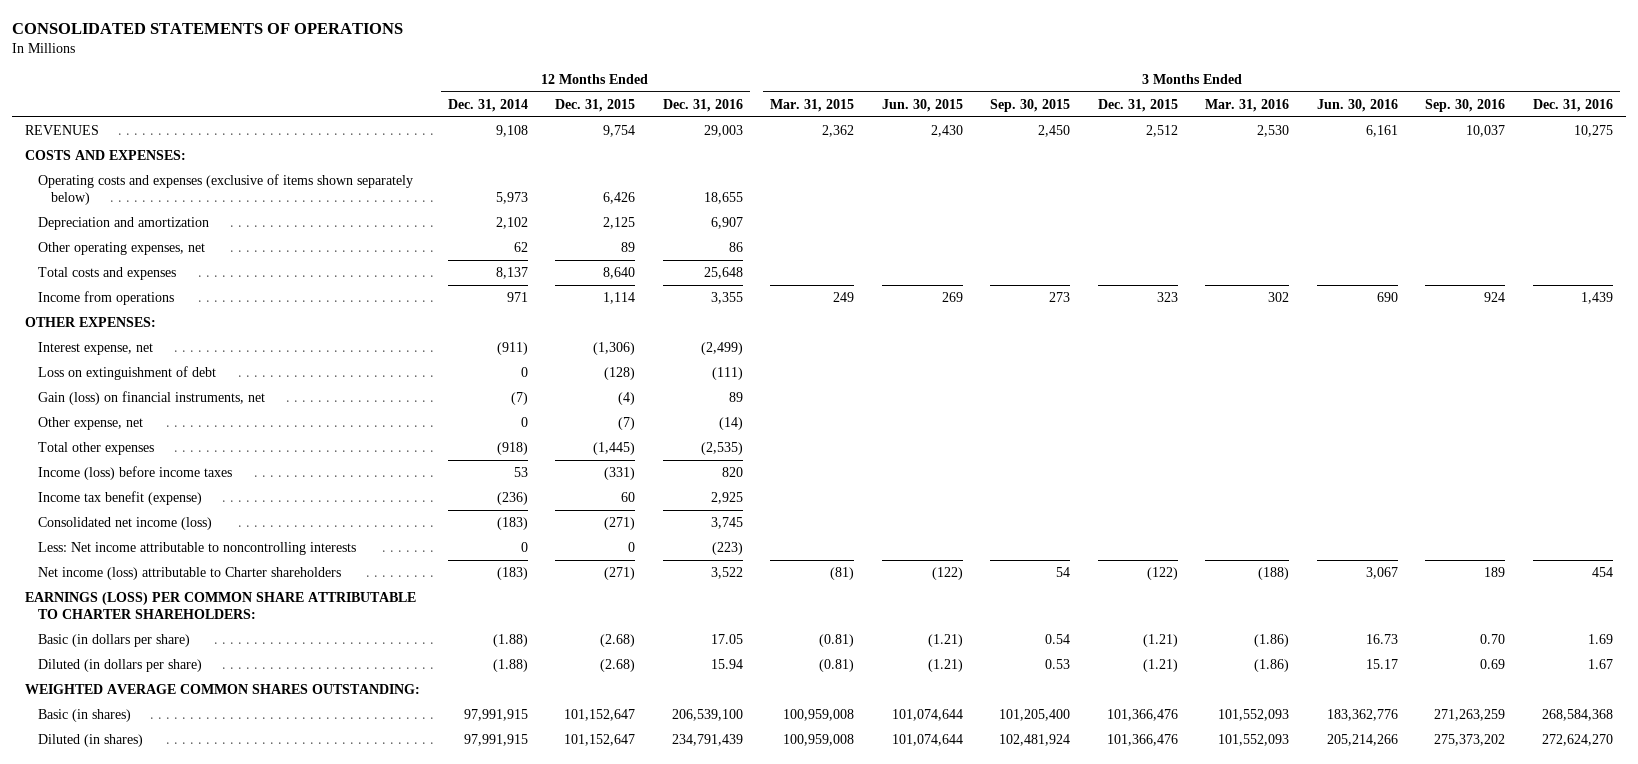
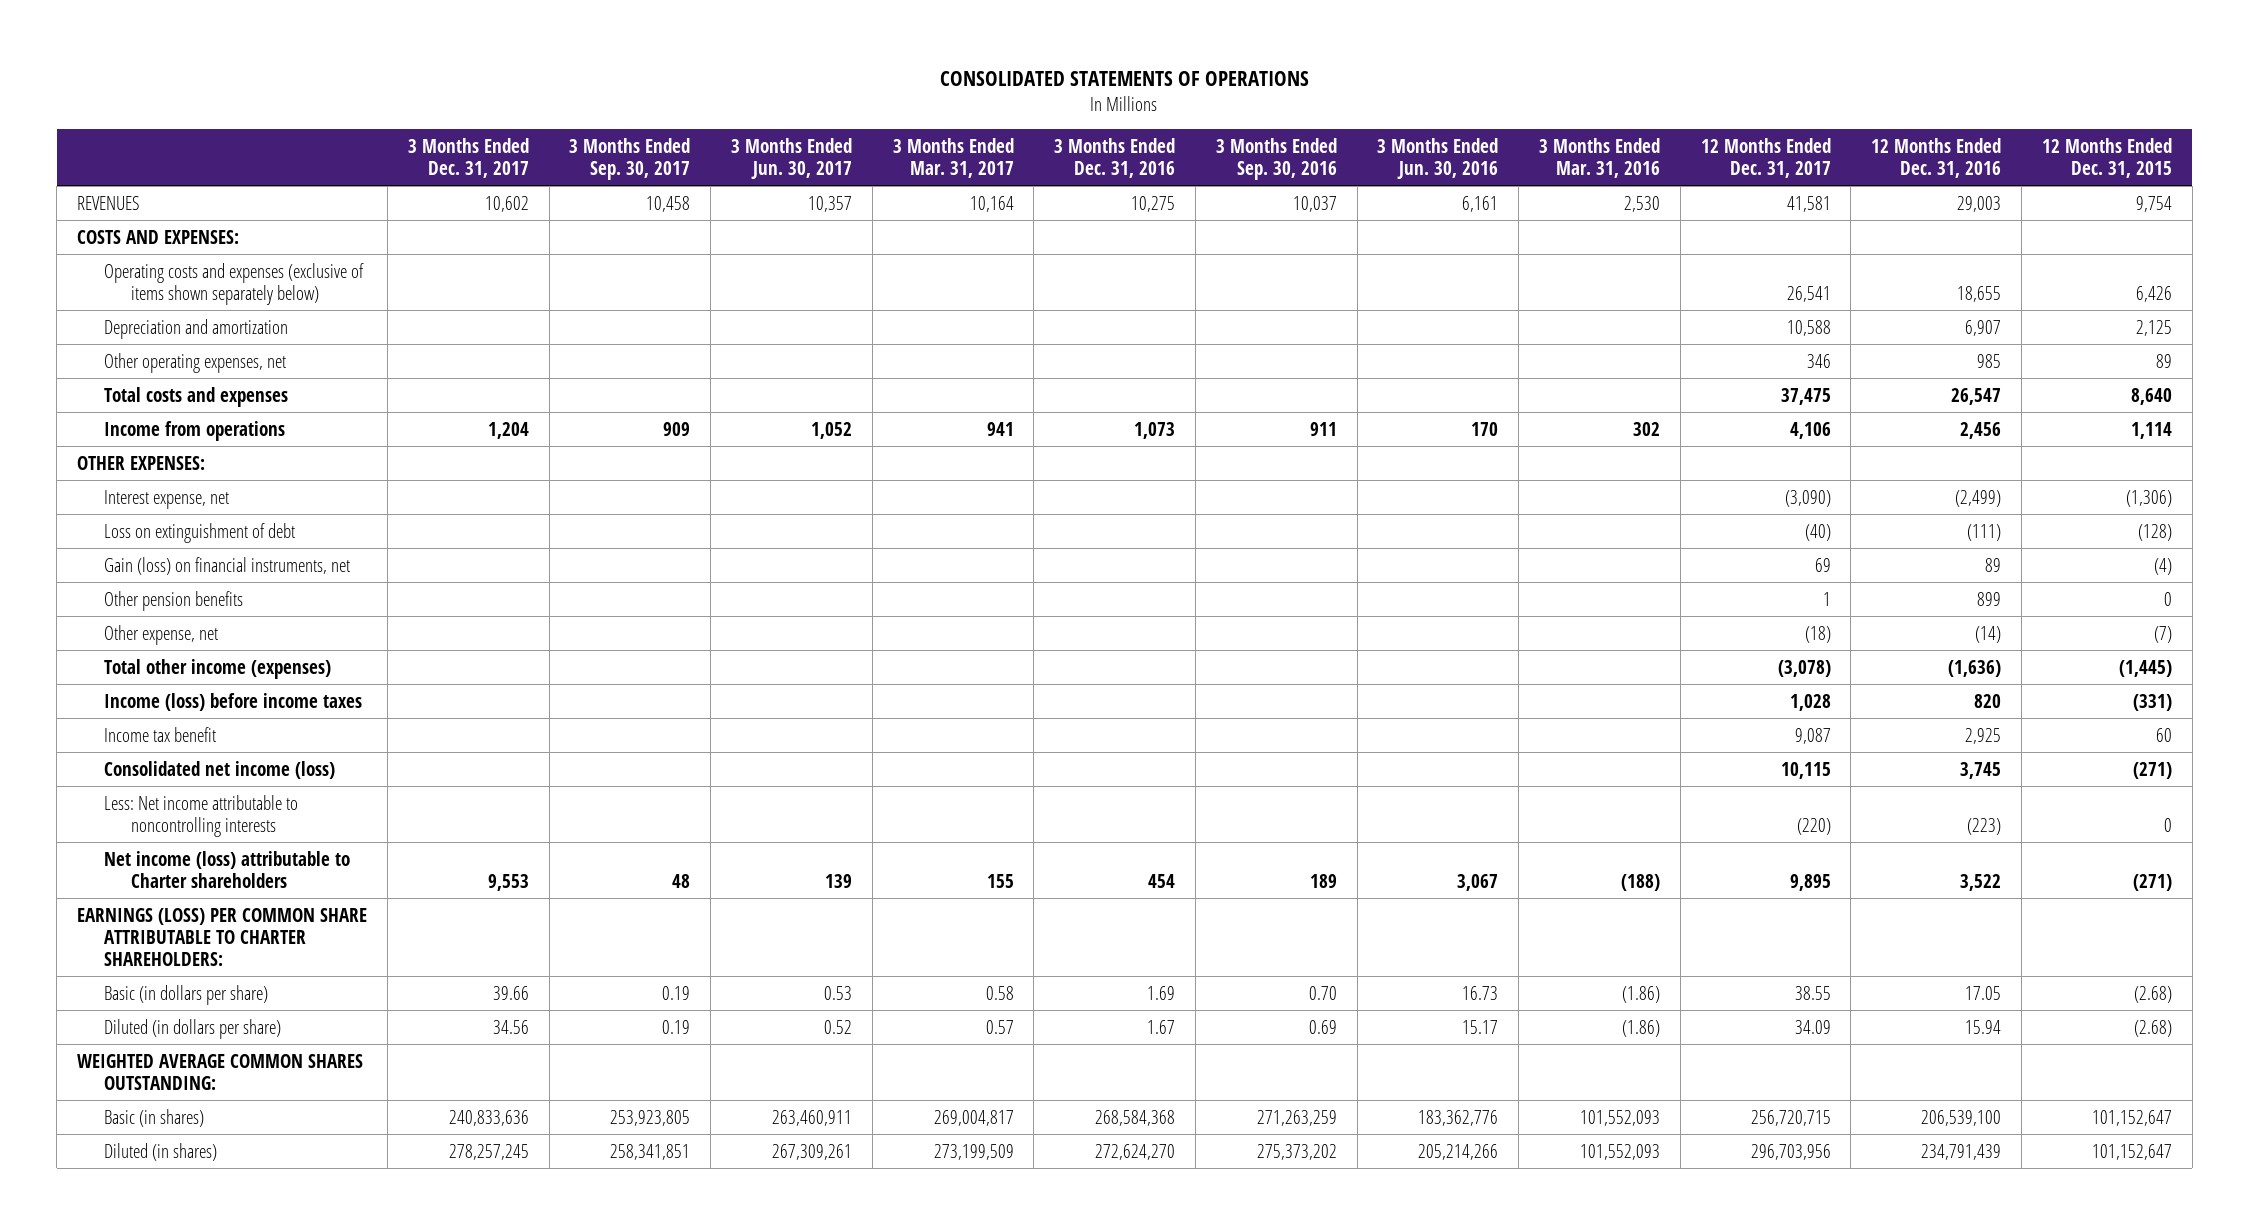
[447,98,528,112] Dec. 31, 2014 -> none
[770,98,855,112] Mar. 31, 2015 -> none
[881,98,963,112] Jun. 30, 2015 -> none
[990,98,1071,112] Sep. 30, 2015 -> none
[1097,98,1178,112] Dec. 31, 2015 -> none
none -> [407,137,529,178] 3 Months Ended Dec. 31, 2017
none -> [569,137,691,180] 3 Months Ended Sep. 30, 2017
none -> [731,137,853,179] 3 Months Ended Jun. 30, 2017
none -> [892,137,1014,178] 3 Months Ended Mar. 31, 2017
none -> [1700,137,1831,178] 12 Months Ended Dec. 31, 2017
[728,242,743,253] 86 -> [1977,353,2002,368] 985
[703,267,743,280] 25,648 -> [1951,387,2002,405] 26,547
[710,292,743,305] 3,355 -> [1960,421,2002,439] 2,456
[1376,292,1398,303] 690 -> [1471,421,1499,436] 170
[1484,292,1506,303] 924 -> [1309,421,1337,436] 911
[1580,292,1613,305] 1,439 -> [1134,421,1176,439] 1,073
none -> [104,590,244,611] Other pension benefits
[38,442,155,456] Total other expenses -> [104,658,332,679] Total other income (expenses)
[700,442,743,456] (2,535) -> [1948,659,2002,677] (1,636)
[38,491,203,506] Income tax benefit (expense) -> [104,726,217,742] Income tax benefit

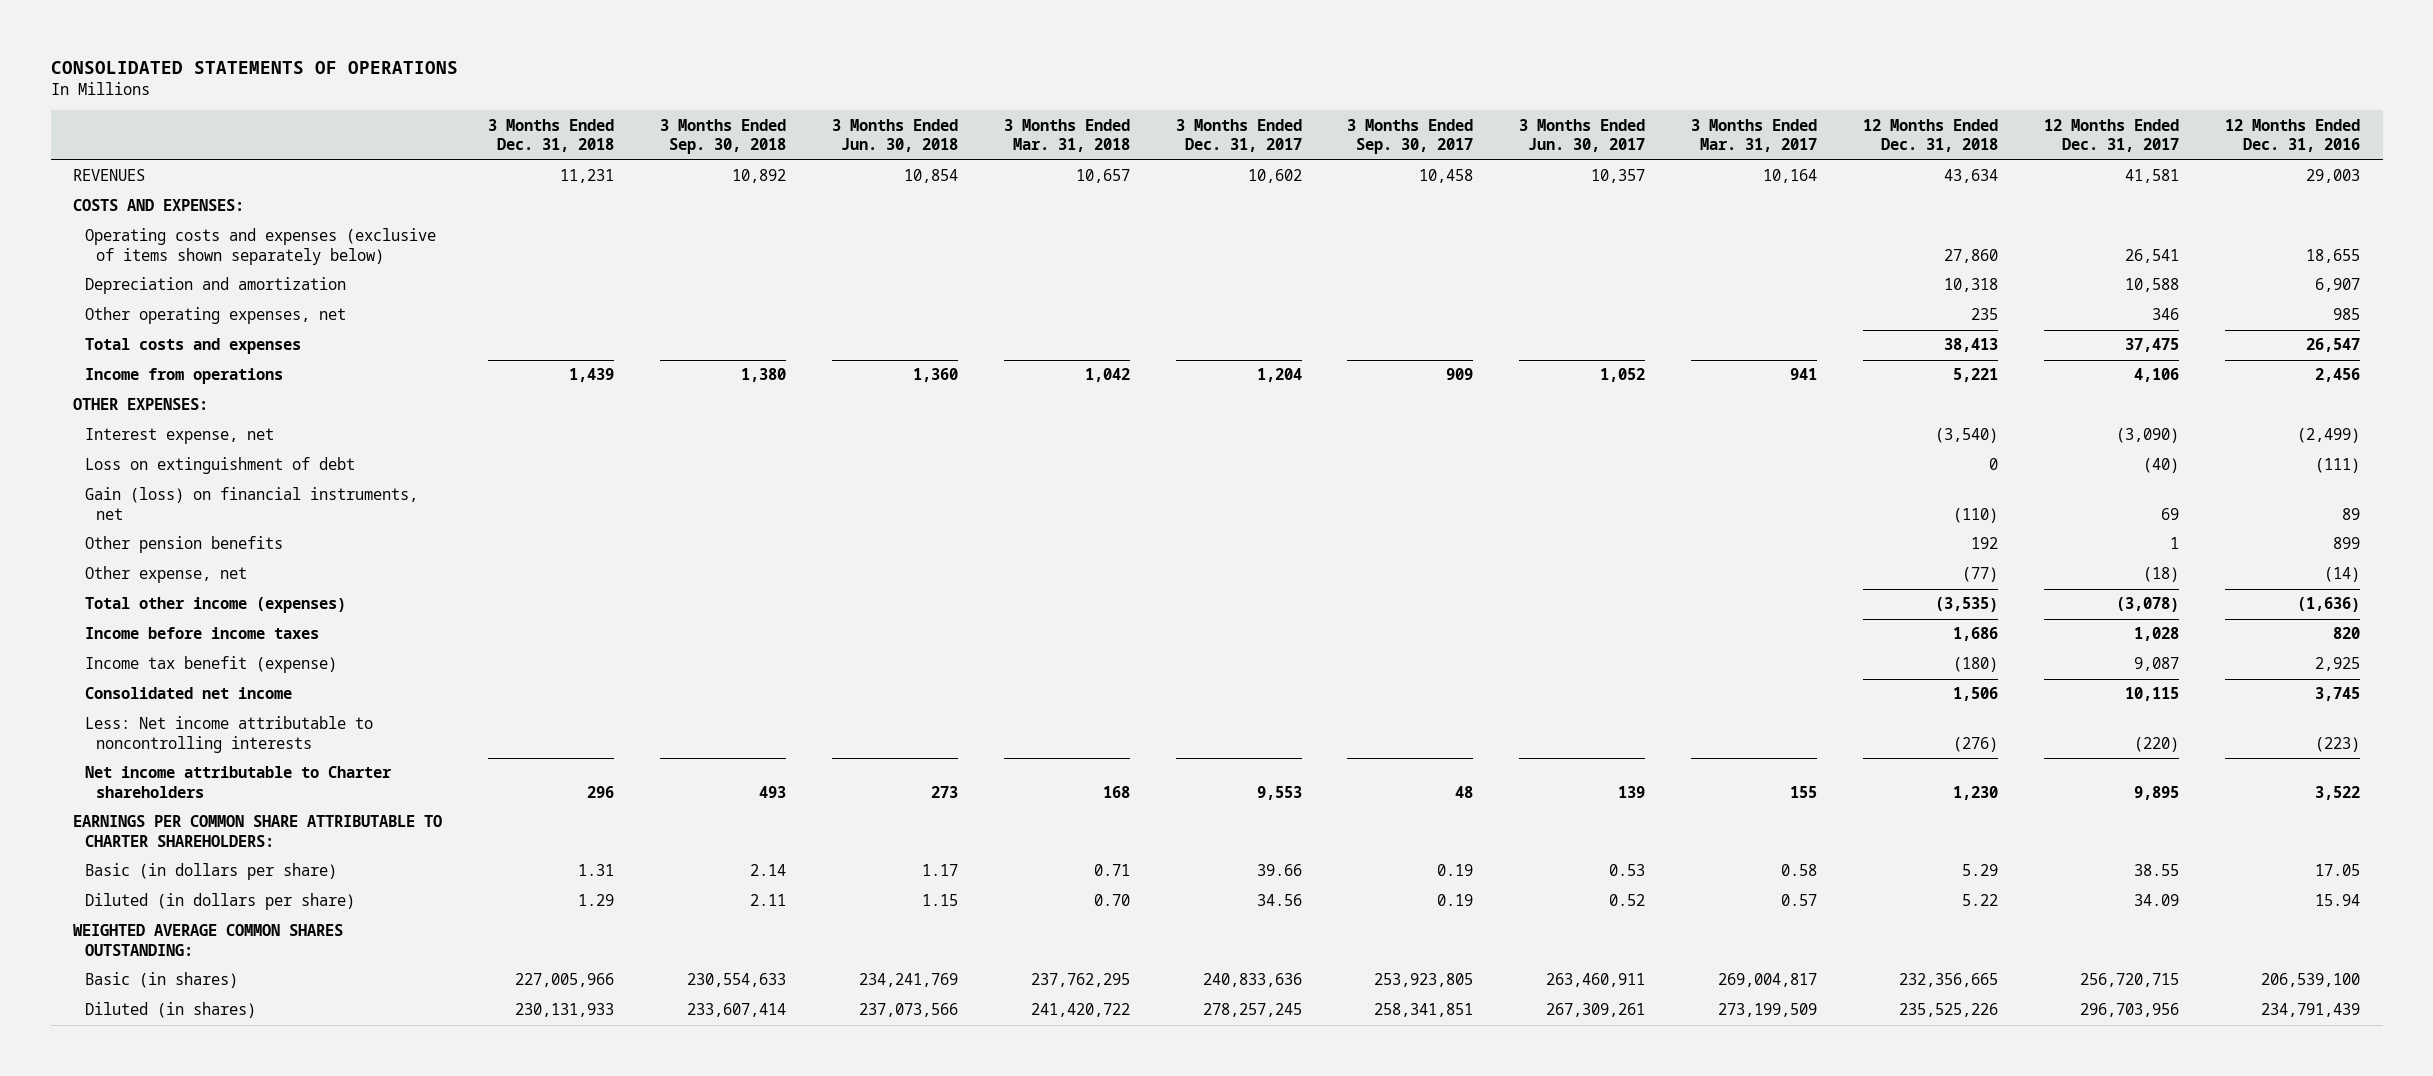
[1054,137,1176,178] 3 Months Ended Dec. 31, 2016 -> none
[1215,137,1337,180] 3 Months Ended Sep. 30, 2016 -> none
[1377,137,1499,179] 3 Months Ended Jun. 30, 2016 -> none
[1538,137,1660,178] 3 Months Ended Mar. 31, 2016 -> none
[2041,137,2172,178] 12 Months Ended Dec. 31, 2015 -> none
none -> [488,118,615,153] 3 Months Ended Dec. 31, 2018
none -> [660,118,787,155] 3 Months Ended Sep. 30, 2018
none -> [831,118,958,153] 3 Months Ended Jun. 30, 2018
none -> [1003,118,1130,153] 3 Months Ended Mar. 31, 2018
none -> [1862,118,1998,153] 12 Months Ended Dec. 31, 2018
[104,692,363,711] Income (loss) before income taxes -> [84,627,319,640] Income before income taxes
[104,726,217,742] Income tax benefit -> [84,656,337,674] Income tax benefit (expense)
[104,760,336,779] Consolidated net income (loss) -> [84,687,292,700] Consolidated net income
[104,850,351,888] Net income (loss) attributable to Charter shareholders -> [84,766,392,798] Net income attributable to Charter shareholders
[77,907,368,966] EARNINGS (LOSS) PER COMMON SHARE ATTRIBUTABLE TO CHARTER SHAREHOLDERS: -> [73,815,443,847] EARNINGS PER COMMON SHARE ATTRIBUTABLE TO CHARTER SHAREHOLDERS:

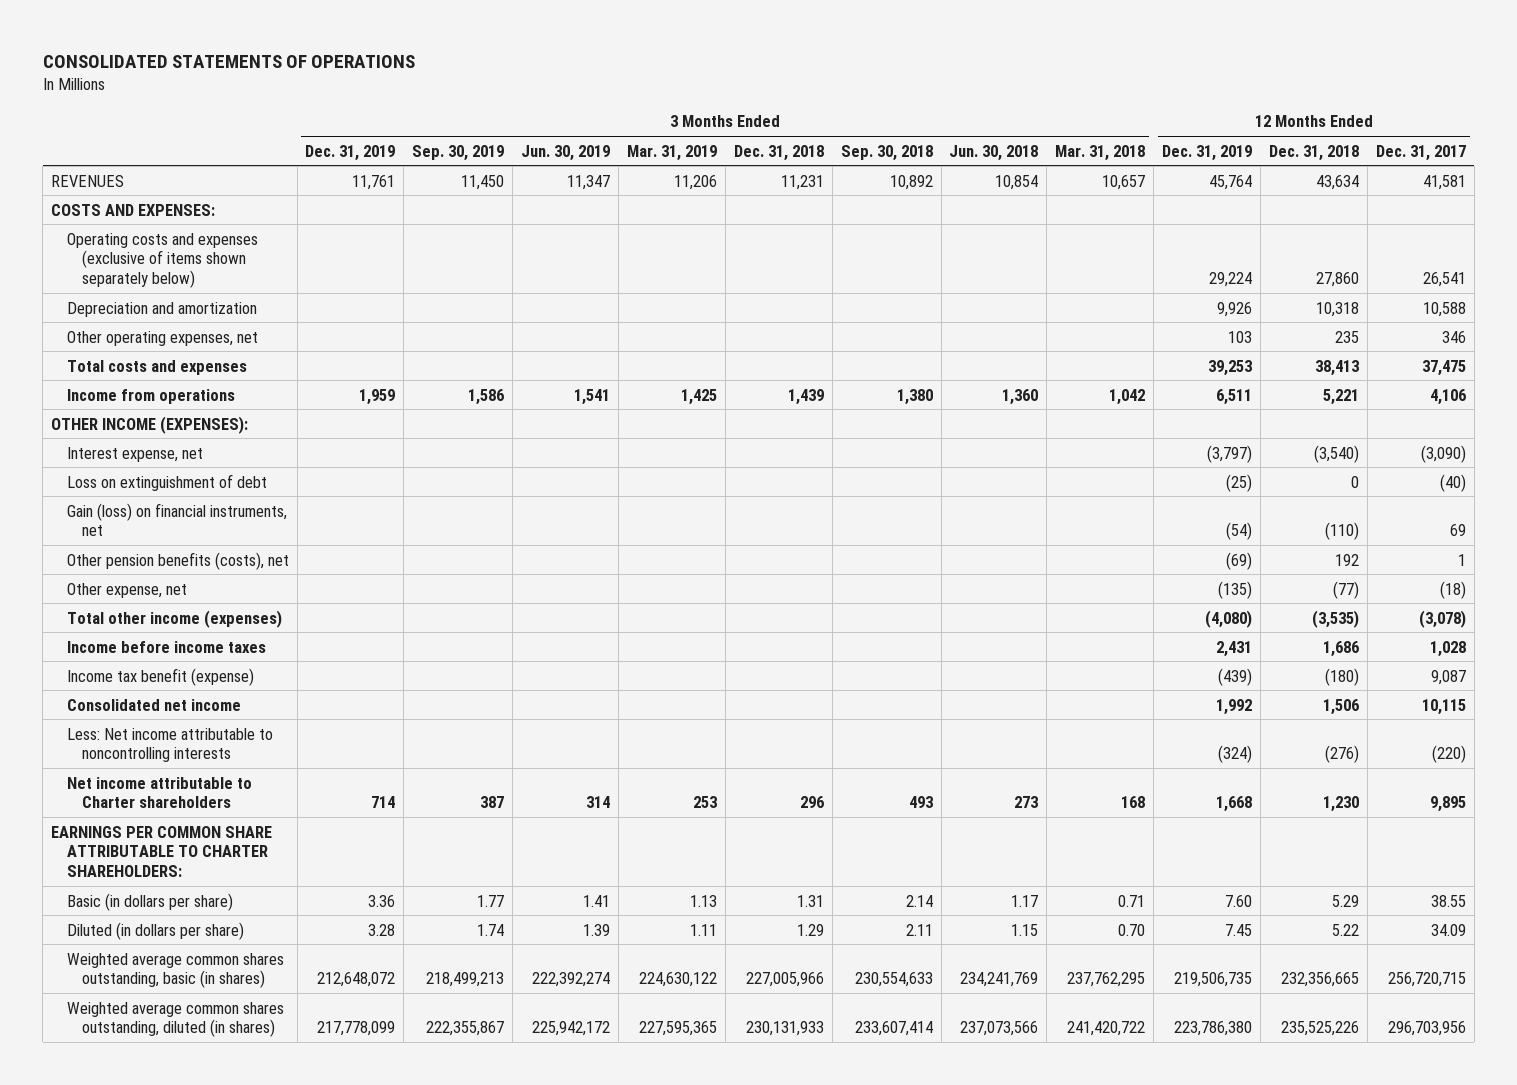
[1175,118,1302,153] 3 Months Ended Dec. 31, 2017 -> none
[1347,118,1474,155] 3 Months Ended Sep. 30, 2017 -> none
[1519,118,1646,153] 3 Months Ended Jun. 30, 2017 -> none
[1691,118,1818,153] 3 Months Ended Mar. 31, 2017 -> none
[2224,118,2360,153] 12 Months Ended Dec. 31, 2016 -> none
none -> [305,144,396,161] Dec. 31, 2019
none -> [412,144,505,161] Sep. 30, 2019
none -> [521,144,611,161] Jun. 30, 2019
none -> [626,144,717,161] Mar. 31, 2019
none -> [1162,144,1253,161] Dec. 31, 2019
[73,398,209,411] OTHER EXPENSES: -> [50,415,248,434] OTHER INCOME (EXPENSES):
[84,536,283,554] Other pension benefits -> [66,551,289,570] Other pension benefits (costs), net
[73,924,344,956] WEIGHTED AVERAGE COMMON SHARES OUTSTANDING: -> none
[84,972,238,989] Basic (in shares) -> [66,952,284,989] Weighted average common shares outstanding, basic (in shares)
[84,1002,256,1019] Diluted (in shares) -> [66,1001,284,1038] Weighted average common shares outstanding, diluted (in shares)

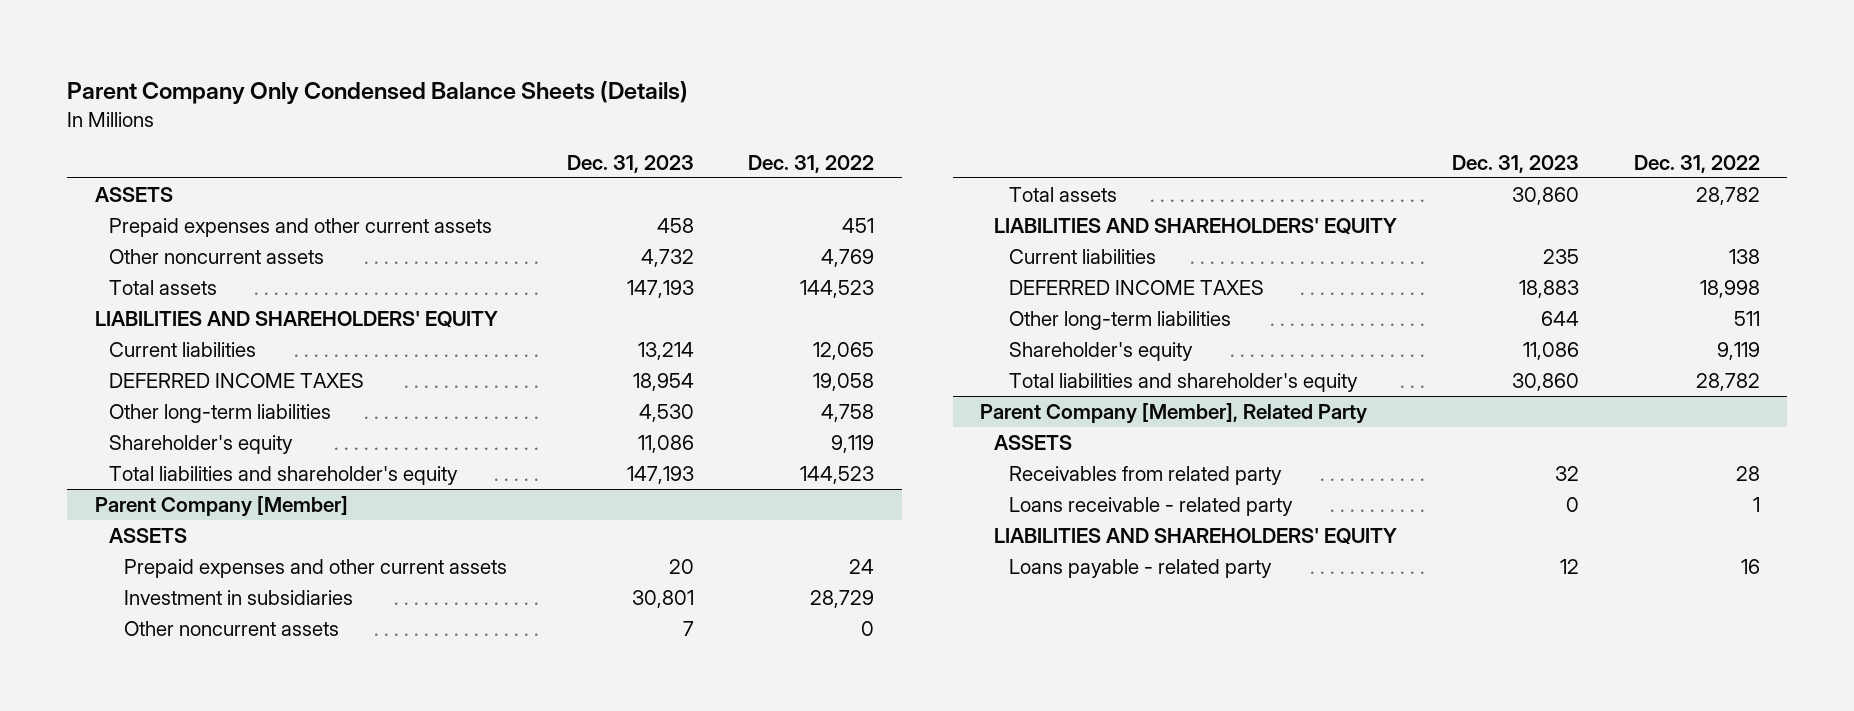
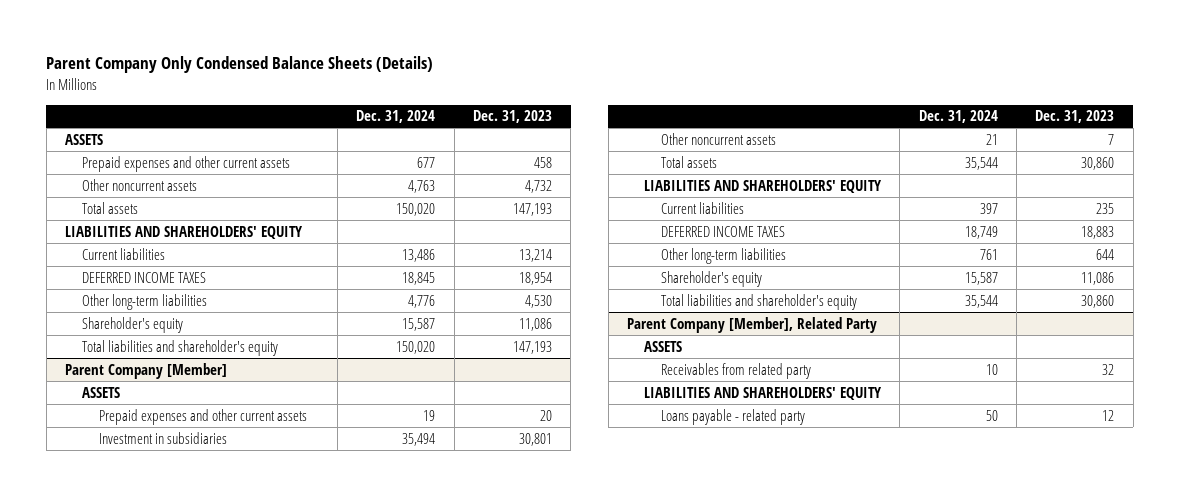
[748,154,875,173] Dec. 31, 2022 -> none
none -> [356,110,436,124] Dec. 31, 2024
[1009,496,1294,516] Loans receivable - related party -> none

